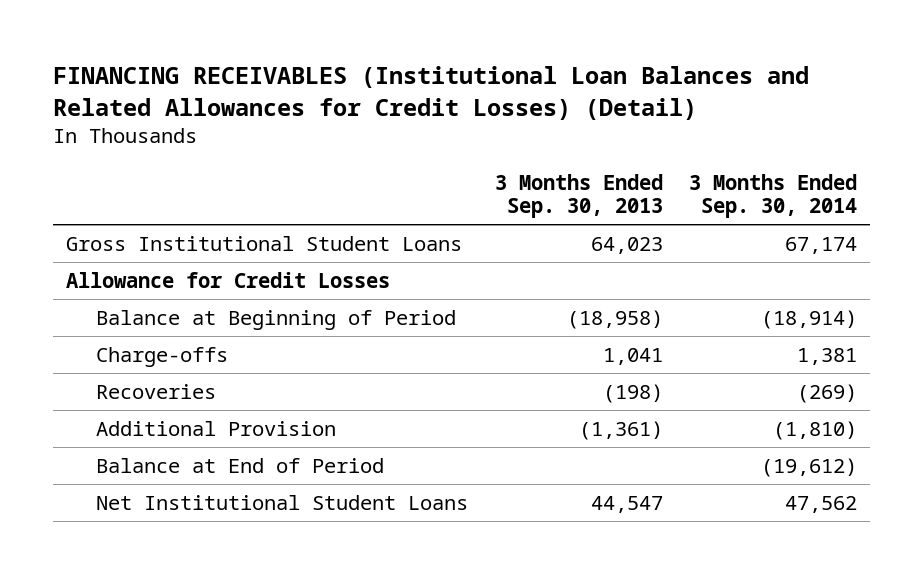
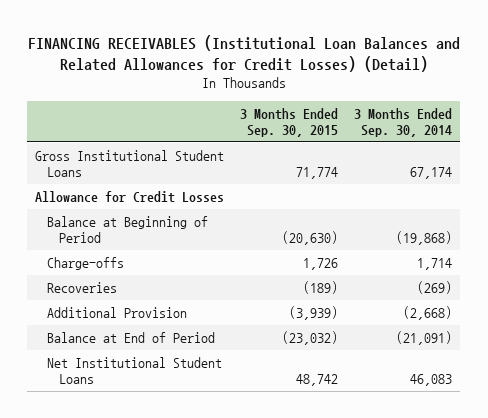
[494,173,663,218] 3 Months Ended Sep. 30, 2013 -> none
none -> [240,107,339,137] 3 Months Ended Sep. 30, 2015
[760,309,857,329] (18,914) -> [396,230,453,245] (19,868)
[796,347,857,365] 1,381 -> [417,257,453,270] 1,714
[772,420,857,440] (1,810) -> [403,305,453,320] (2,668)
[760,457,857,477] (19,612) -> [396,330,453,345] (21,091)
[784,495,857,513] 47,562 -> [410,373,453,386] 46,083

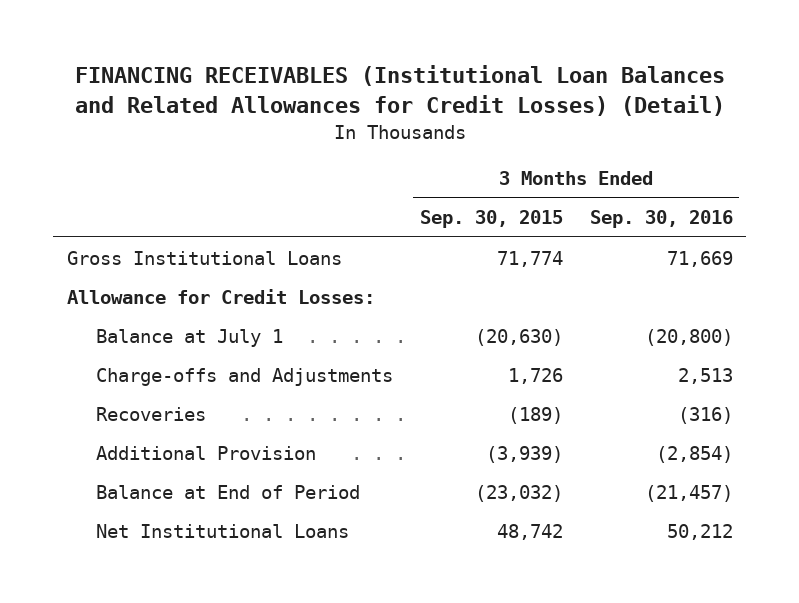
[354,107,453,137] 3 Months Ended Sep. 30, 2014 -> none
none -> [589,210,733,229] Sep. 30, 2016
[35,149,225,177] Gross Institutional Student Loans -> [66,250,342,265] Gross Institutional Loans
[35,190,225,203] Allowance for Credit Losses -> [66,288,375,304] Allowance for Credit Losses:
[47,215,209,243] Balance at Beginning of Period -> [95,328,283,347] Balance at July 1
[47,256,125,270] Charge-offs -> [95,367,393,386] Charge-offs and Adjustments
[47,356,223,384] Net Institutional Student Loans -> [95,523,349,538] Net Institutional Loans

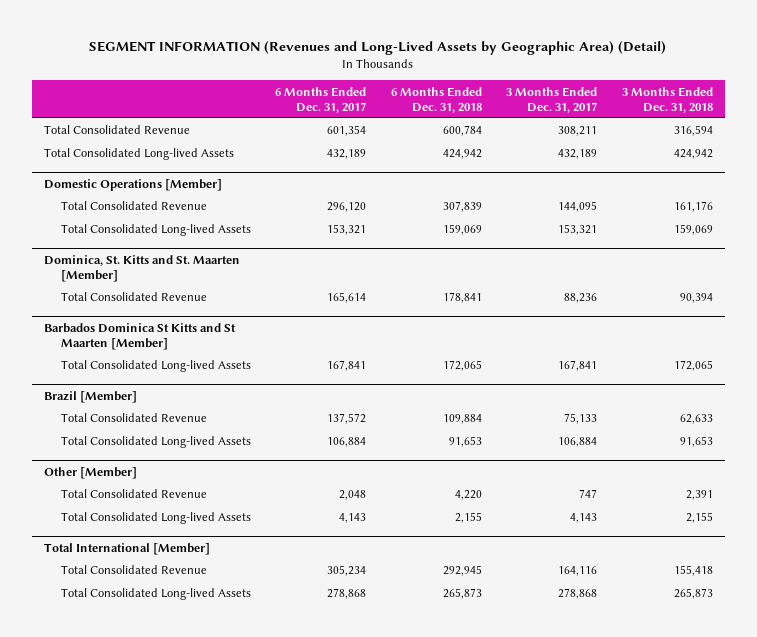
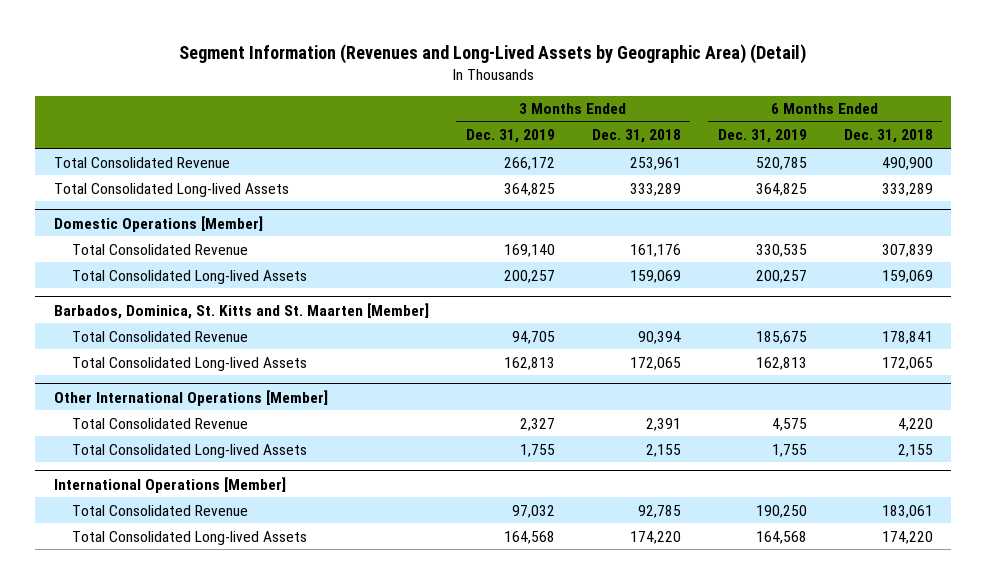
[89,41,667,56] SEGMENT INFORMATION (Revenues and Long-Lived Assets by Geographic Area) (Detail) -> [179,44,807,65] Segment Information (Revenues and Long-Lived Assets by Geographic Area) (Detail)
[275,86,367,113] 6 Months Ended Dec. 31, 2017 -> none
[506,86,598,113] 3 Months Ended Dec. 31, 2017 -> none
none -> [465,129,555,144] Dec. 31, 2019
none -> [717,129,807,144] Dec. 31, 2019
[442,125,482,137] 600,784 -> [881,156,933,170] 490,900
[673,125,713,137] 316,594 -> [629,156,681,170] 253,961
[442,149,482,160] 424,942 -> [881,182,933,196] 333,289
[673,149,713,160] 424,942 -> [629,182,681,196] 333,289
[44,254,241,282] Dominica, St. Kitts and St. Maarten [Member] -> [53,302,429,319] Barbados, Dominica, St. Kitts and St. Maarten [Member]
[44,322,237,350] Barbados Dominica St Kitts and St Maarten [Member] -> none
[44,390,138,403] Brazil [Member] -> none
[60,413,207,423] Total Consolidated Revenue -> none
[60,436,251,449] Total Consolidated Long-lived Assets -> none
[44,466,138,479] Other [Member] -> [53,389,328,406] Other International Operations [Member]
[44,542,211,555] Total International [Member] -> [53,476,286,493] International Operations [Member]
[442,565,482,577] 292,945 -> [881,504,933,518] 183,061
[673,565,713,577] 155,418 -> [637,504,681,518] 92,785
[442,588,482,600] 265,873 -> [881,530,933,544] 174,220
[673,588,713,600] 265,873 -> [629,530,681,544] 174,220

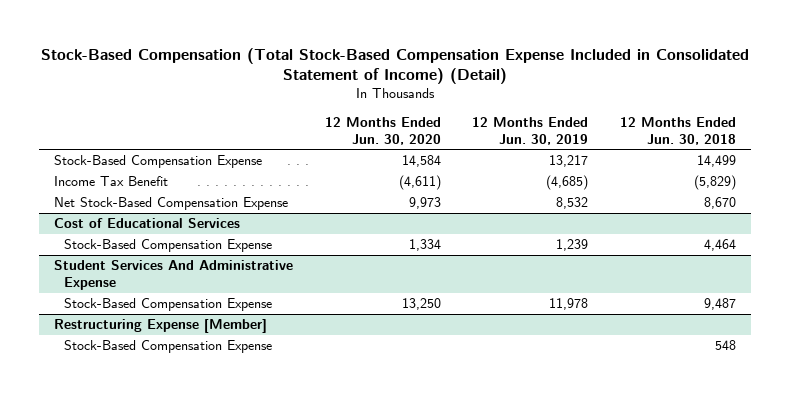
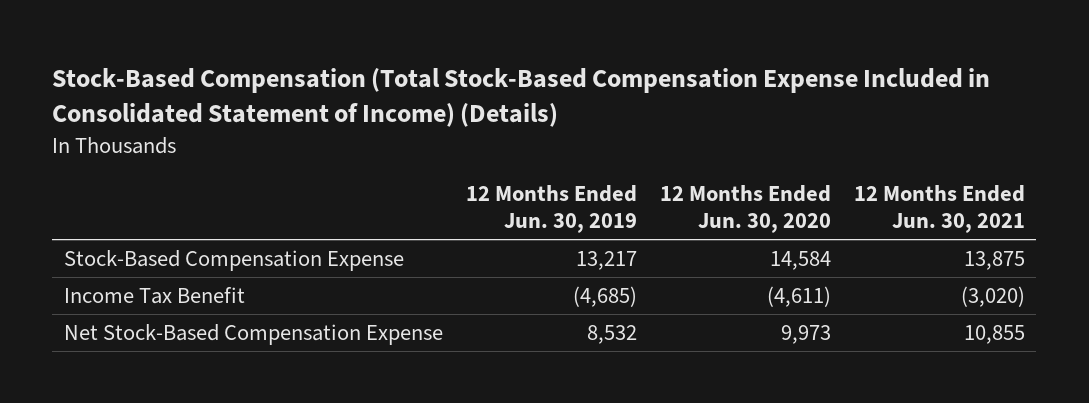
[41,47,750,85] Stock-Based Compensation (Total Stock-Based Compensation Expense Included in Consolidated Statement of Income) (Detail) -> [52,68,991,128] Stock-Based Compensation (Total Stock-Based Compensation Expense Included in Consolidated Statement of Income) (Details)
[619,116,736,145] 12 Months Ended Jun. 30, 2018 -> none
none -> [853,185,1025,234] 12 Months Ended Jun. 30, 2021
[54,218,241,229] Cost of Educational Services -> none
[64,239,273,253] Stock-Based Compensation Expense -> none
[54,260,294,290] Student Services And Administrative Expense -> none
[64,298,273,312] Stock-Based Compensation Expense -> none
[54,319,268,334] Restructuring Expense [Member] -> none
[64,340,273,354] Stock-Based Compensation Expense -> none

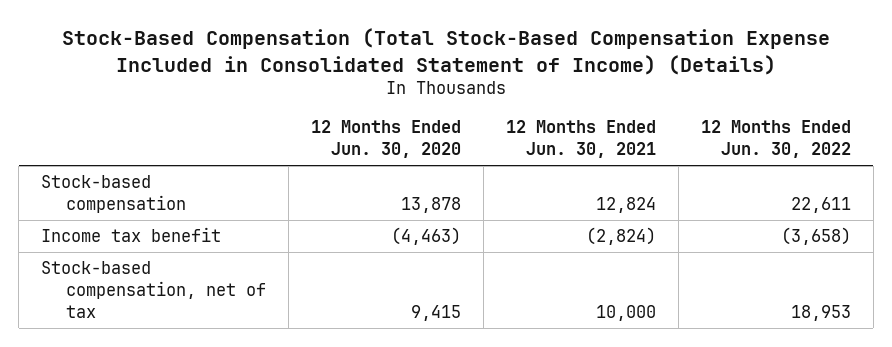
[465,185,637,234] 12 Months Ended Jun. 30, 2019 -> none
none -> [701,120,852,159] 12 Months Ended Jun. 30, 2022
[63,250,404,272] Stock-Based Compensation Expense -> [41,175,187,214] Stock-based compensation
[769,251,831,271] 14,584 -> [401,197,462,214] 13,878
[963,251,1025,271] 13,875 -> [596,197,657,214] 12,824
[63,287,245,305] Income Tax Benefit -> [41,227,222,243] Income tax benefit
[766,286,831,308] (4,611) -> [391,227,462,246] (4,463)
[960,286,1025,308] (3,020) -> [586,227,657,246] (2,824)
[63,324,443,346] Net Stock-Based Compensation Expense -> [41,261,267,319] Stock-based compensation, net of tax
[780,325,831,345] 9,973 -> [411,305,462,322] 9,415
[963,325,1025,345] 10,855 -> [596,305,657,322] 10,000

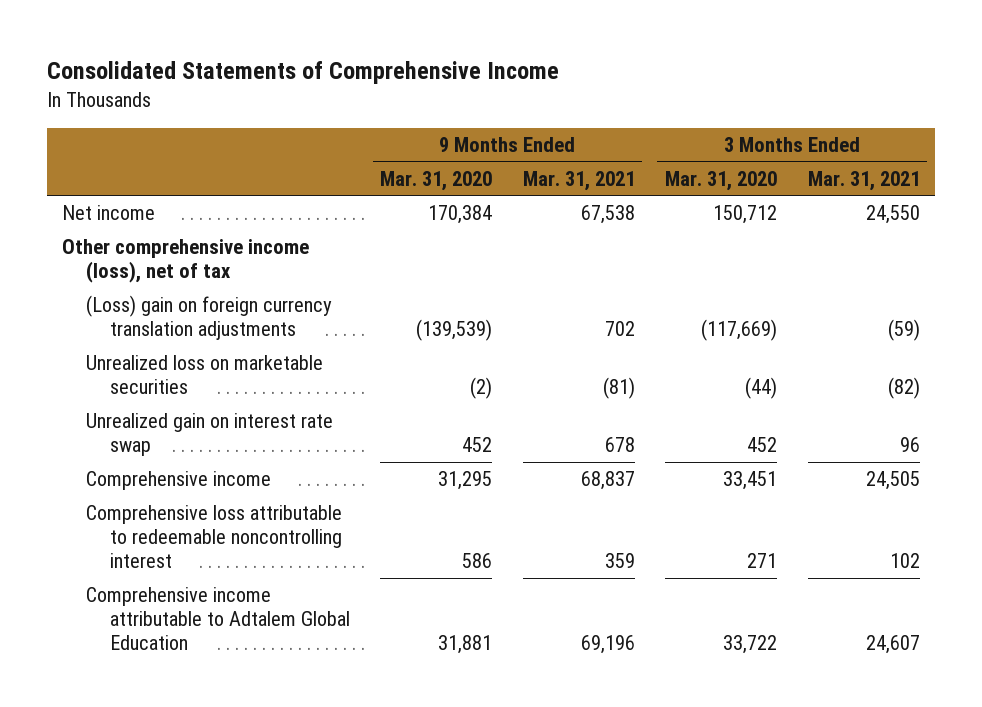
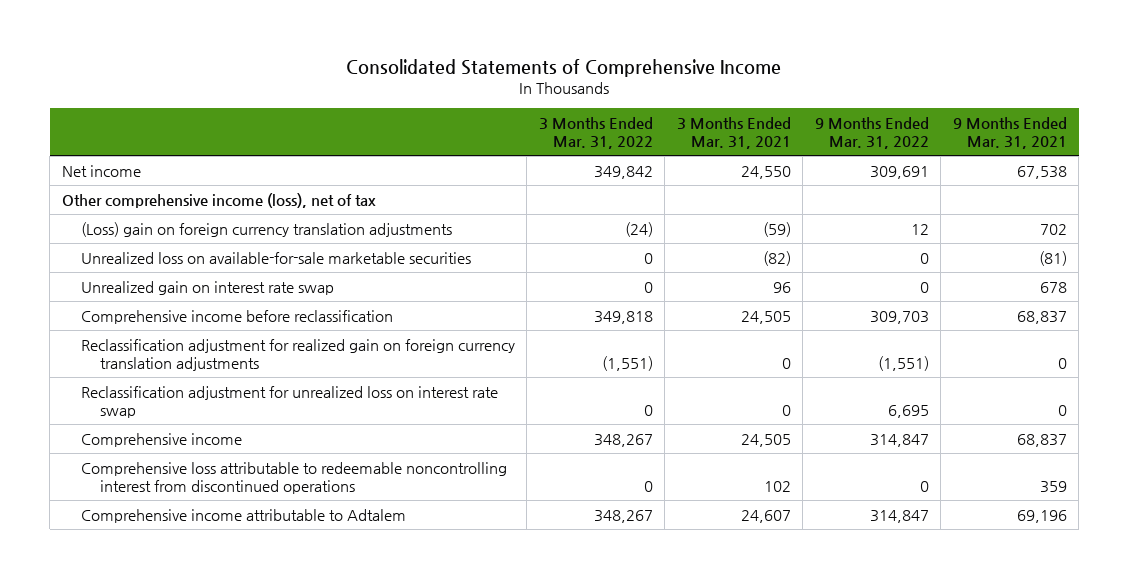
[380,170,493,191] Mar. 31, 2020 -> none
[665,170,778,191] Mar. 31, 2020 -> none
none -> [538,116,653,150] 3 Months Ended Mar. 31, 2022
none -> [814,116,929,150] 9 Months Ended Mar. 31, 2022
[85,355,323,395] Unrealized loss on marketable securities -> [80,251,471,264] Unrealized loss on available-for-sale marketable securities
none -> [80,309,393,324] Comprehensive income before reclassification
none -> [80,338,515,371] Reclassification adjustment for realized gain on foreign currency translation adjustments
none -> [80,385,498,418] Reclassification adjustment for unrealized loss on interest rate swap
[85,505,342,569] Comprehensive loss attributable to redeemable noncontrolling interest -> [80,461,507,494] Comprehensive loss attributable to redeemable noncontrolling interest from discontinued operations
[85,587,350,651] Comprehensive income attributable to Adtalem Global Education -> [80,508,406,523] Comprehensive income attributable to Adtalem

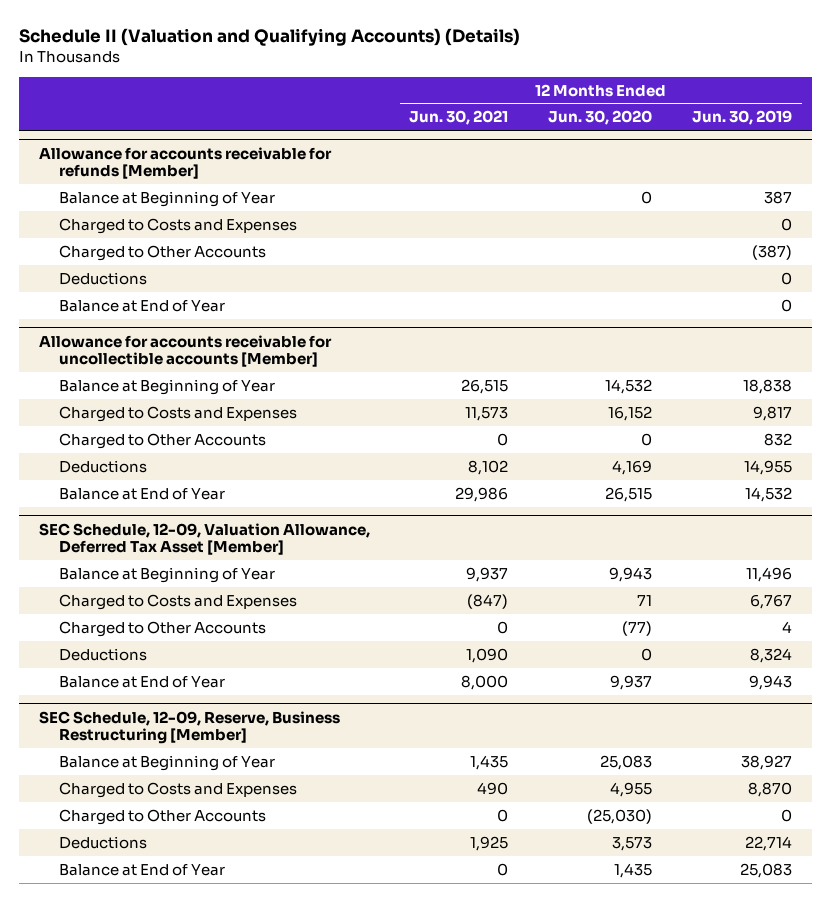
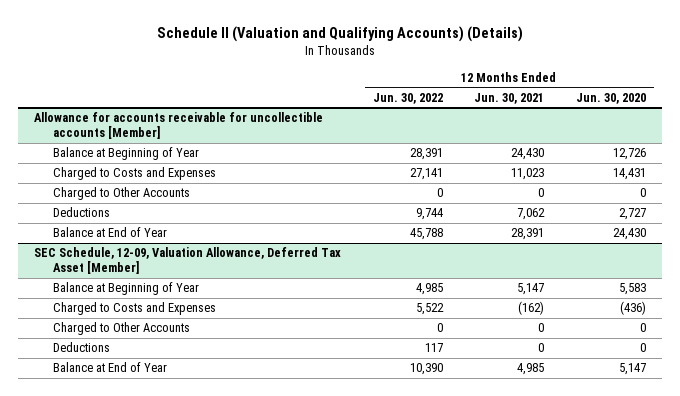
[692,110,793,126] Jun. 30, 2019 -> none
none -> [372,93,443,105] Jun. 30, 2022
[38,146,332,180] Allowance for accounts receivable for refunds [Member] -> none
[59,190,276,207] Balance at Beginning of Year -> none
[59,217,298,234] Charged to Costs and Expenses -> none
[59,244,267,261] Charged to Other Accounts -> none
[59,271,148,285] Deductions -> none
[59,299,226,312] Balance at End of Year -> none
[461,378,509,394] 26,515 -> [511,148,545,161] 24,430
[605,378,653,394] 14,532 -> [612,148,646,161] 12,726
[465,406,509,421] 11,573 -> [511,168,545,181] 11,023
[608,405,653,421] 16,152 -> [612,168,646,181] 14,431
[468,459,509,475] 8,102 -> [517,208,546,221] 7,062
[612,459,653,475] 4,169 -> [618,208,646,221] 2,727
[455,486,509,502] 29,986 -> [511,228,545,241] 28,391
[605,486,653,502] 26,515 -> [612,228,646,241] 24,430
[38,710,340,745] SEC Schedule, 12-09, Reserve, Business Restructuring [Member] -> none
[59,754,276,771] Balance at Beginning of Year -> none
[59,781,298,798] Charged to Costs and Expenses -> none
[59,808,267,825] Charged to Other Accounts -> none
[59,835,148,849] Deductions -> none
[59,863,226,876] Balance at End of Year -> none
[466,566,509,582] 9,937 -> [517,283,545,296] 5,147
[609,566,653,582] 9,943 -> [618,283,646,296] 5,583
[467,593,509,609] (847) -> [518,301,545,316] (162)
[637,594,653,606] 71 -> [619,301,646,316] (436)
[622,620,653,636] (77) -> [639,323,646,333] 0
[466,647,509,663] 1,090 -> [538,343,545,353] 0
[461,674,509,690] 8,000 -> [517,363,545,376] 4,985
[610,674,653,690] 9,937 -> [618,363,646,376] 5,147

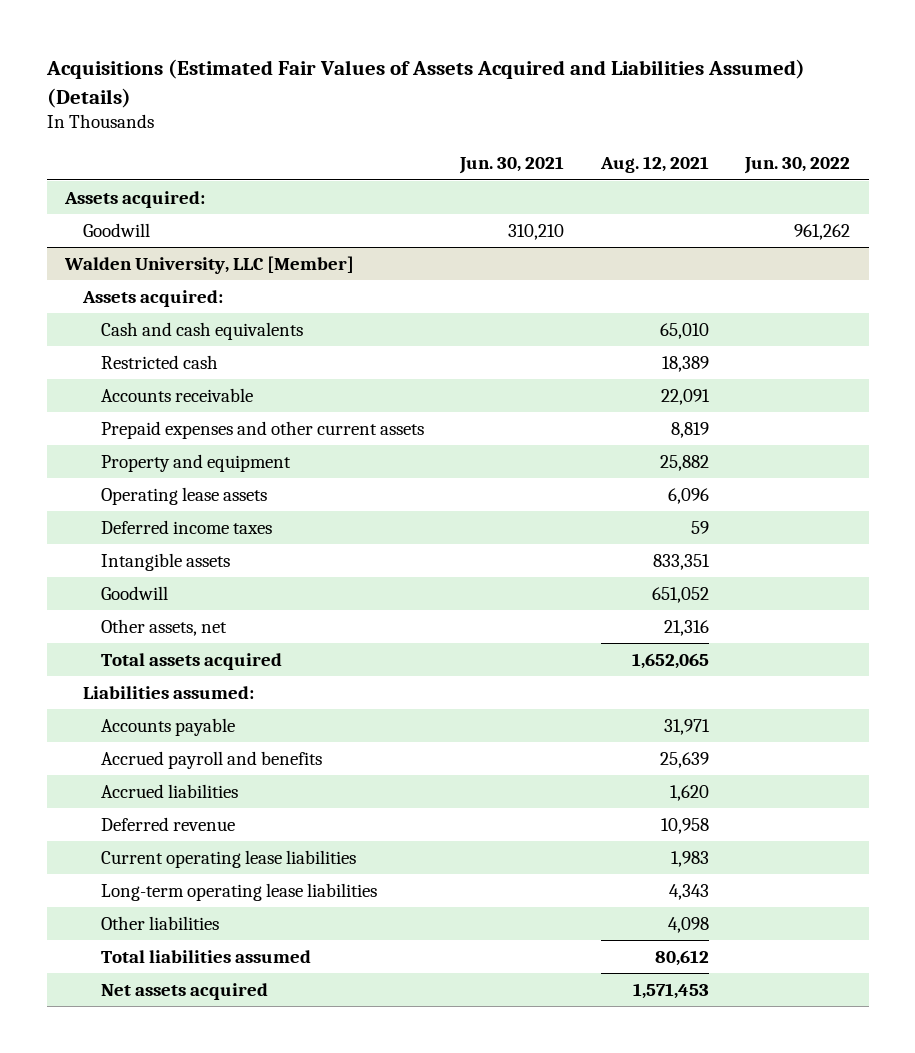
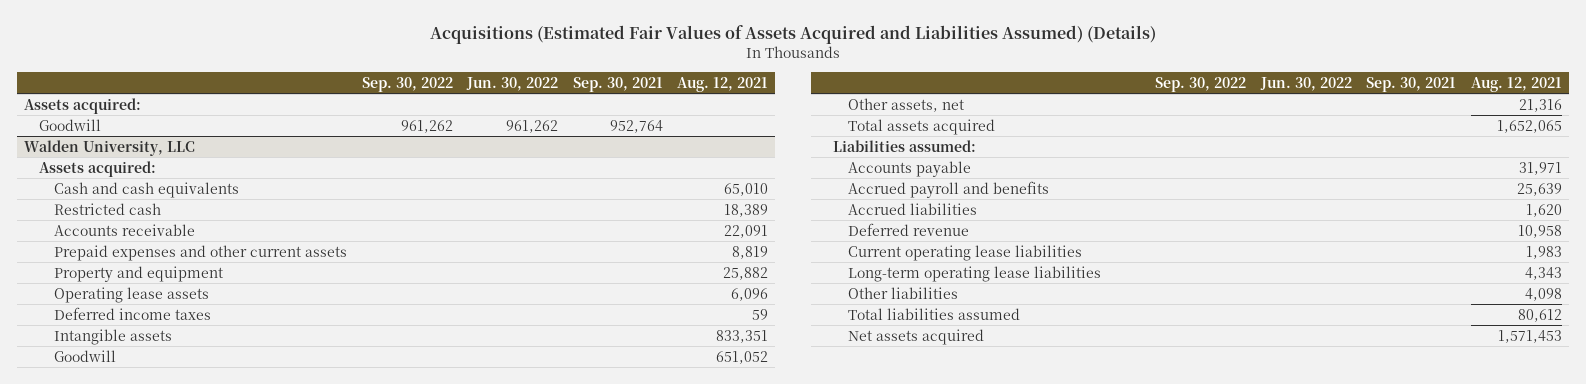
[459,156,565,175] Jun. 30, 2021 -> none
none -> [361,76,453,92] Sep. 30, 2022
none -> [572,76,663,92] Sep. 30, 2021
[64,255,355,274] Walden University, LLC [Member] -> [24,139,196,156] Walden University, LLC

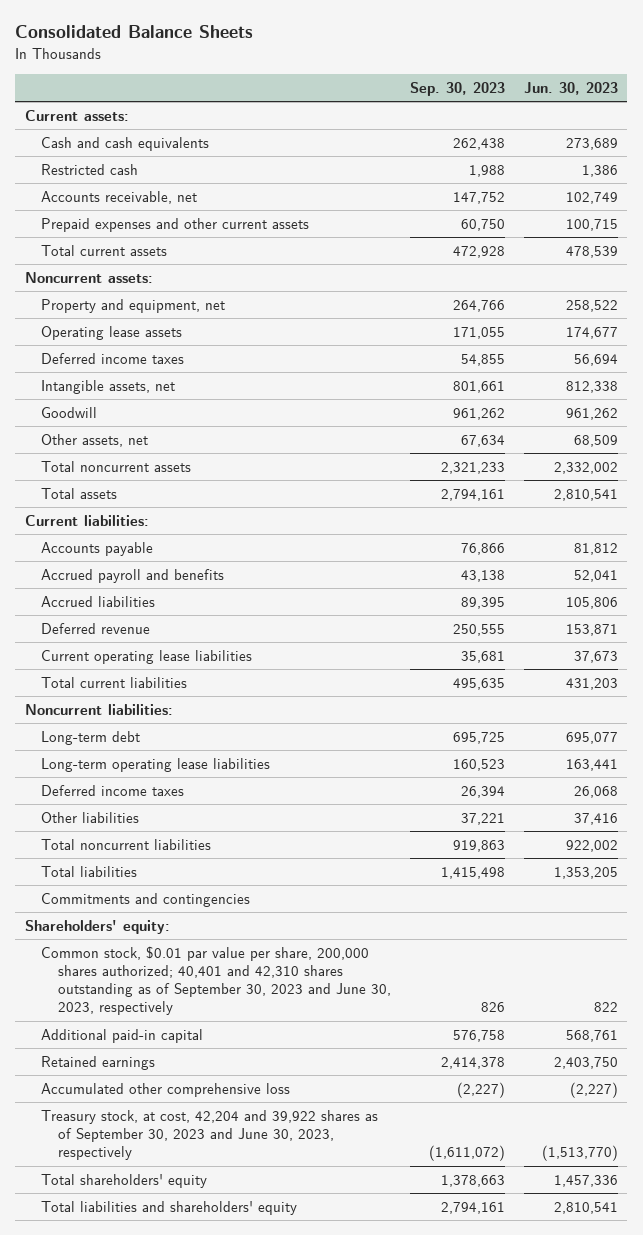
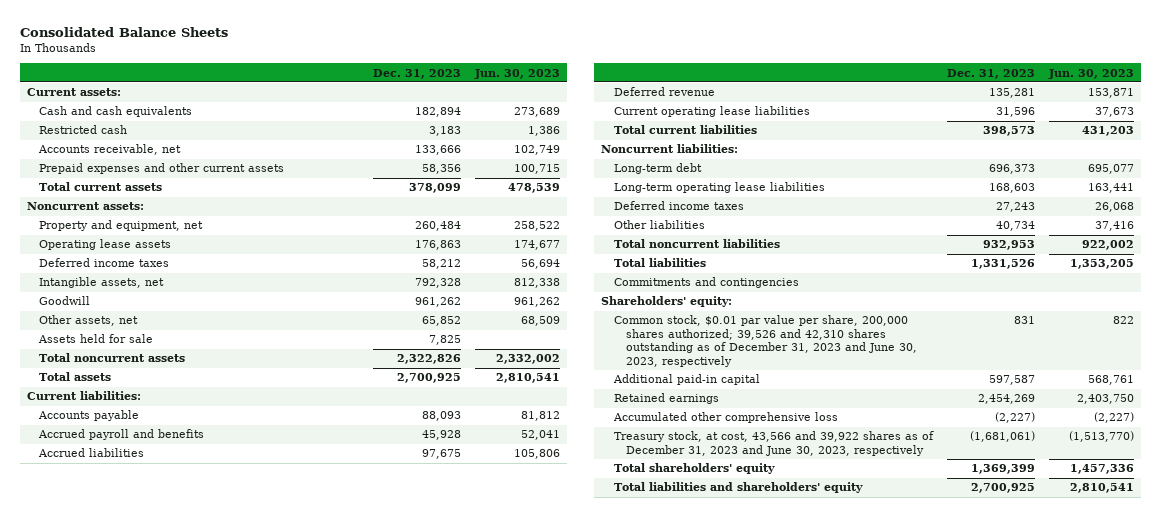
[409,81,505,96] Sep. 30, 2023 -> none
none -> [372,68,461,79] Dec. 31, 2023
none -> [38,334,154,344] Assets held for sale
[41,945,391,1016] Common stock, $0.01 par value per share, 200,000 shares authorized; 40,401 and 42,310 shares outstanding as of September 30, 2023 and June 30, 2023, respectively -> [613,315,917,367] Common stock, $0.01 par value per share, 200,000 shares authorized; 39,526 and 42,310 shares outstanding as of December 31, 2023 and June 30, 2023, respectively
[41,1109,379,1161] Treasury stock, at cost, 42,204 and 39,922 shares as of September 30, 2023 and June 30, 2023, respectively -> [613,431,934,456] Treasury stock, at cost, 43,566 and 39,922 shares as of December 31, 2023 and June 30, 2023, respectively

